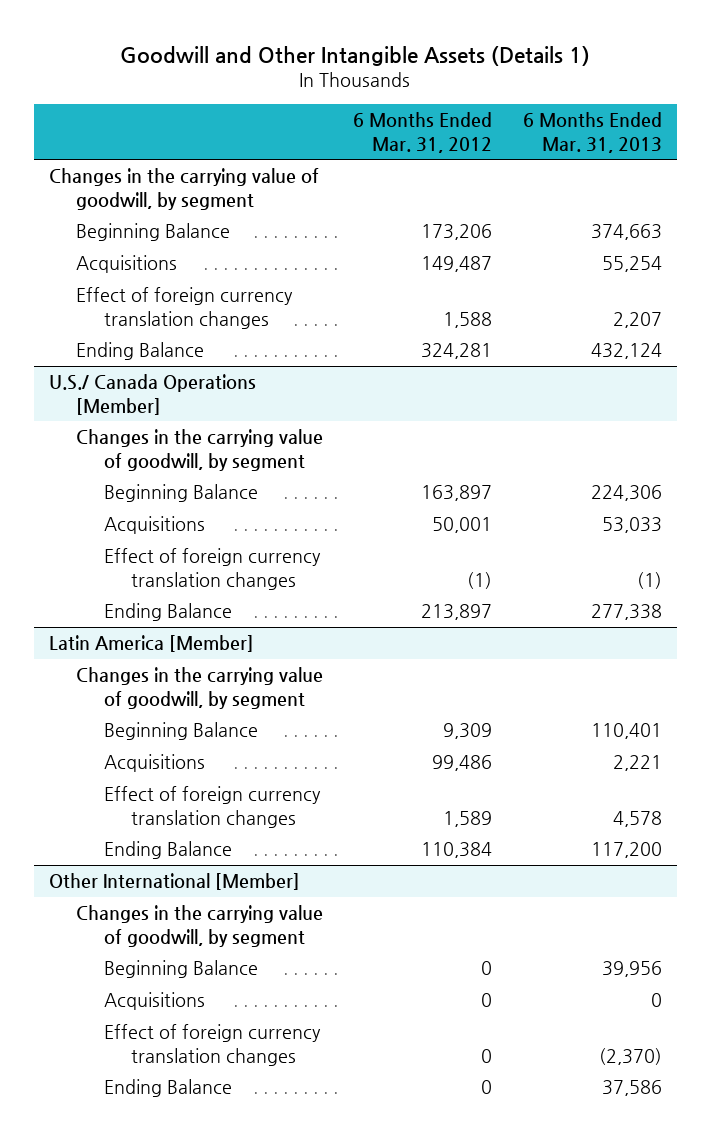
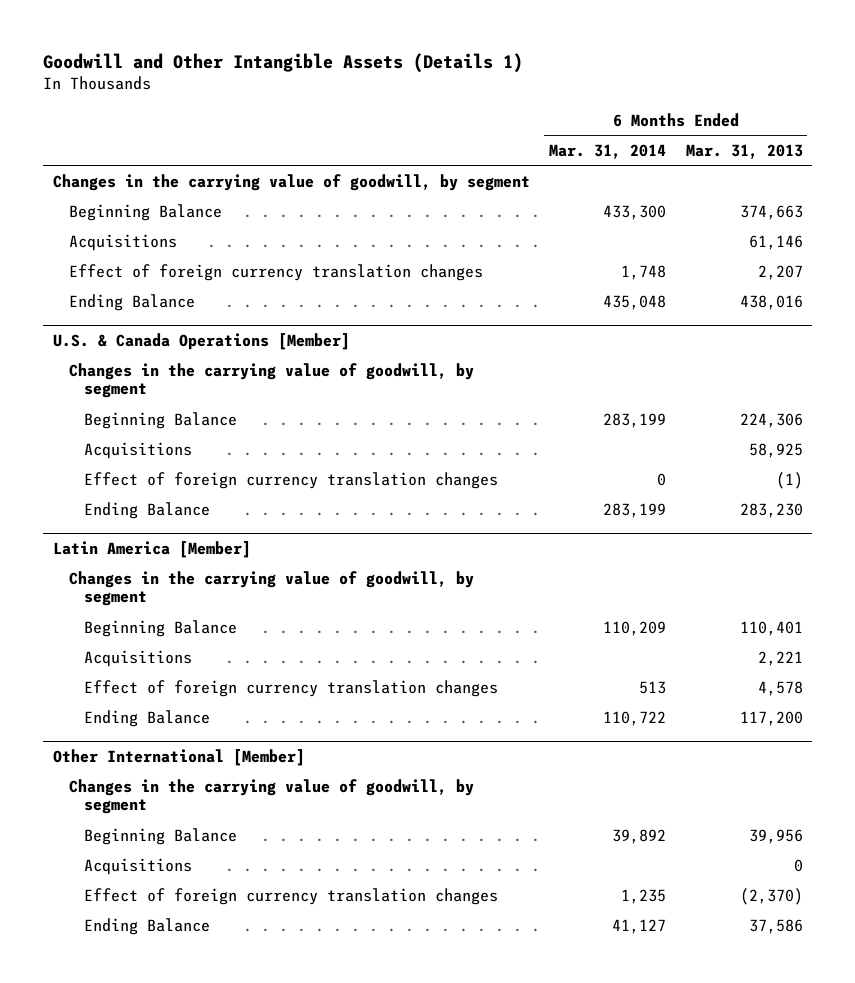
[353,112,493,153] 6 Months Ended Mar. 31, 2012 -> none
none -> [549,143,667,159] Mar. 31, 2014
[601,256,662,273] 55,254 -> [748,234,803,250] 61,146
[590,343,662,360] 432,124 -> [739,294,803,310] 438,016
[48,374,256,415] U.S./ Canada Operations [Member] -> [52,332,350,350] U.S. & Canada Operations [Member]
[601,517,662,534] 53,033 -> [748,442,803,458] 58,925
[590,604,662,621] 277,338 -> [739,502,803,518] 283,230

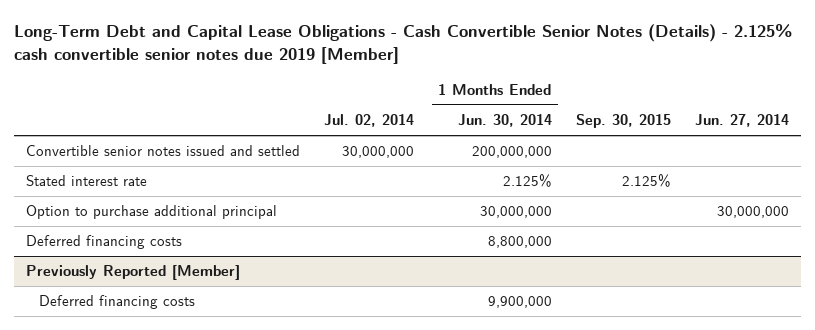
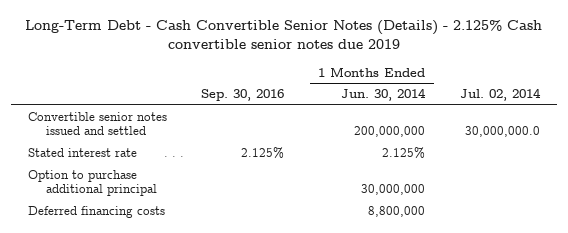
[13,23,793,65] Long-Term Debt and Capital Lease Obligations - Cash Convertible Senior Notes (Details) - 2.125% cash convertible senior notes due 2019 [Member] -> [24,20,542,50] Long-Term Debt - Cash Convertible Senior Notes (Details) - 2.125% Cash convertible senior notes due 2019
[575,114,671,129] Sep. 30, 2015 -> none
[695,114,790,128] Jun. 27, 2014 -> none
none -> [201,89,285,102] Sep. 30, 2016
[342,146,415,159] 30,000,000 -> [464,126,540,138] 30,000,000.0
[26,265,241,281] Previously Reported [Member] -> none
[38,295,195,310] Deferred financing costs -> none

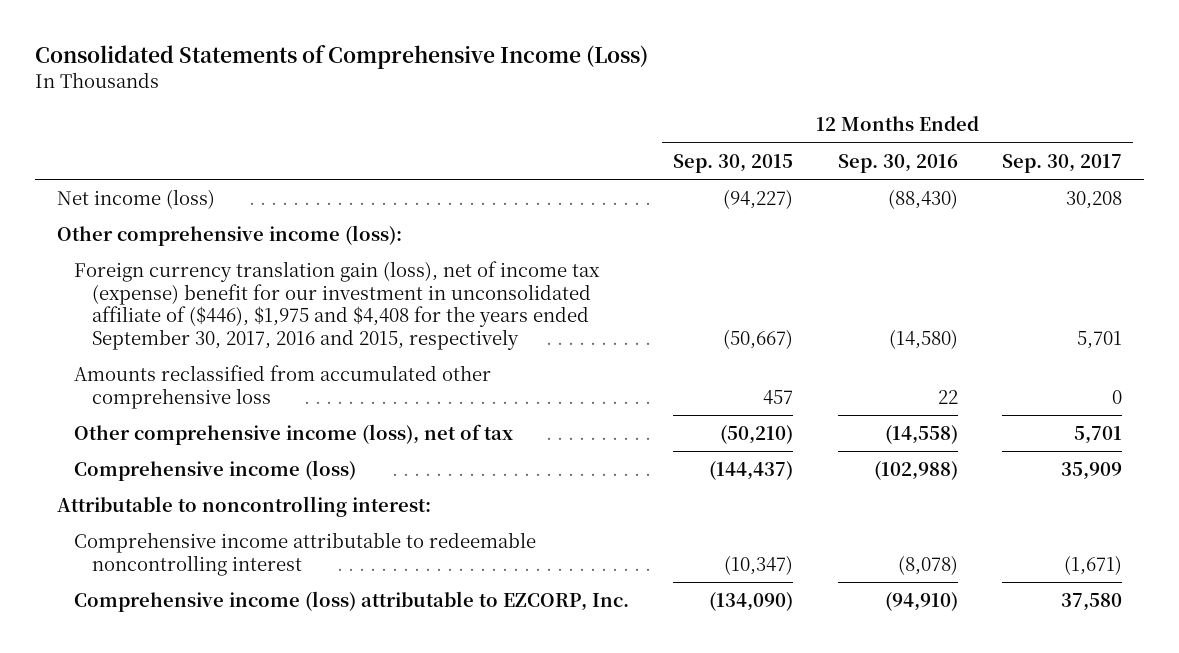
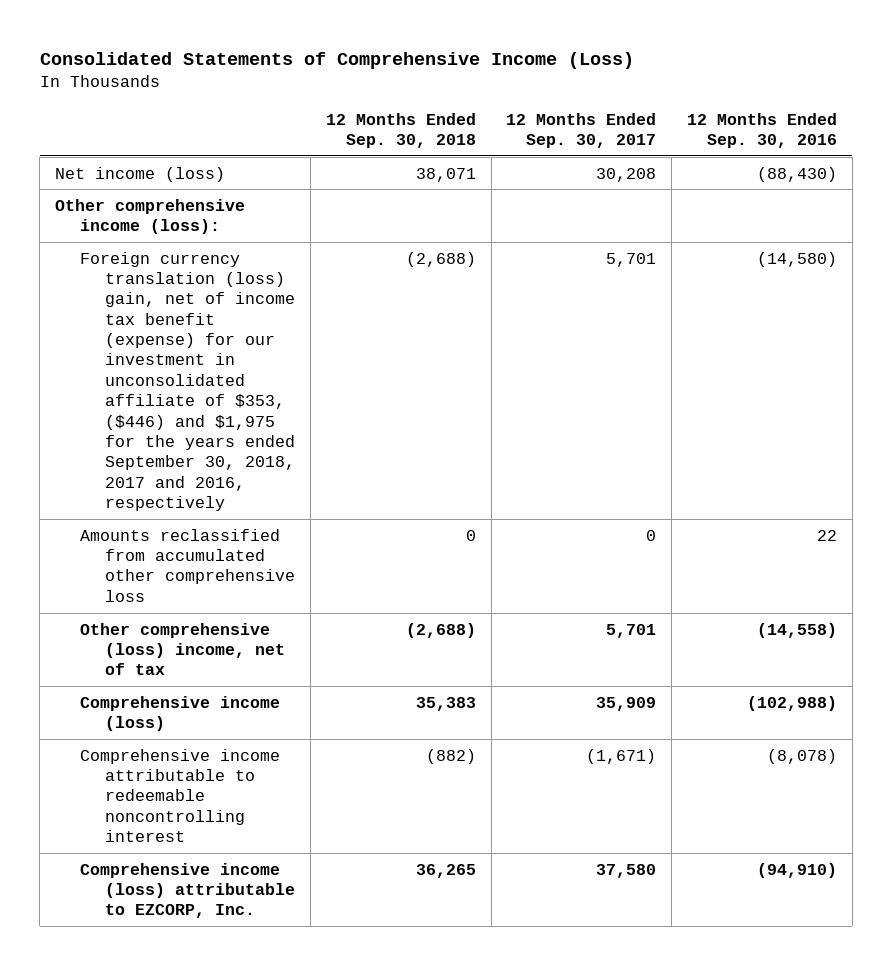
[673,153,794,173] Sep. 30, 2015 -> none
none -> [325,112,476,149] 12 Months Ended Sep. 30, 2018
[74,260,601,350] Foreign currency translation gain (loss), net of income tax (expense) benefit for our investment in unconsolidated affiliate of ($446), $1,975 and $4,408 for the years ended September 30, 2017, 2016 and 2015, respectively -> [80,251,296,512] Foreign currency translation (loss) gain, net of income tax benefit (expense) for our investment in unconsolidated affiliate of $353, ($446) and $1,975 for the years ended September 30, 2018, 2017 and 2016, respectively
[74,423,514,445] Other comprehensive income (loss), net of tax -> [80,622,286,676] Other comprehensive (loss) income, net of tax
[56,495,431,517] Attributable to noncontrolling interest: -> none

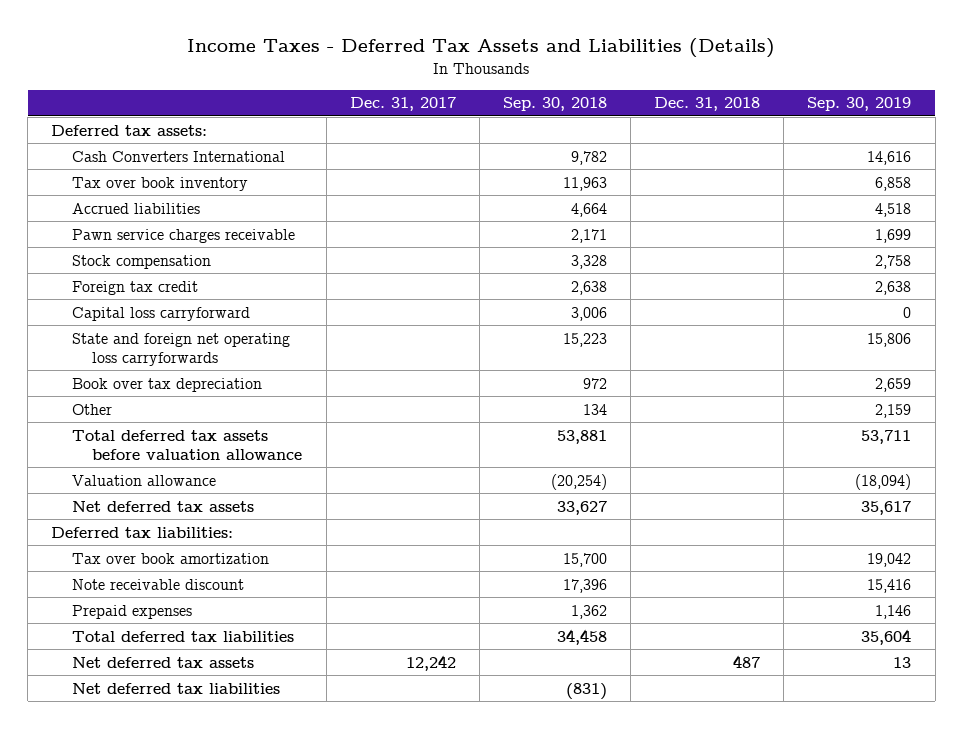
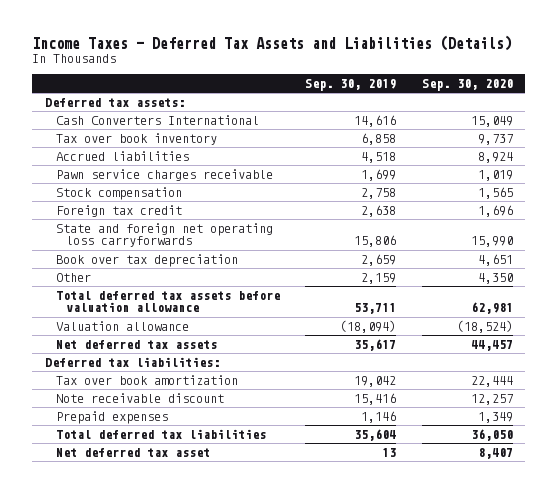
[349,97,456,112] Dec. 31, 2017 -> none
[502,97,607,112] Sep. 30, 2018 -> none
[654,97,761,112] Dec. 31, 2018 -> none
none -> [421,79,513,92] Sep. 30, 2020
[71,306,250,321] Capital loss carryforward -> none
[71,682,280,694] Net deferred tax liabilities -> none
[71,656,254,668] Net deferred tax assets -> [55,448,210,458] Net deferred tax asset

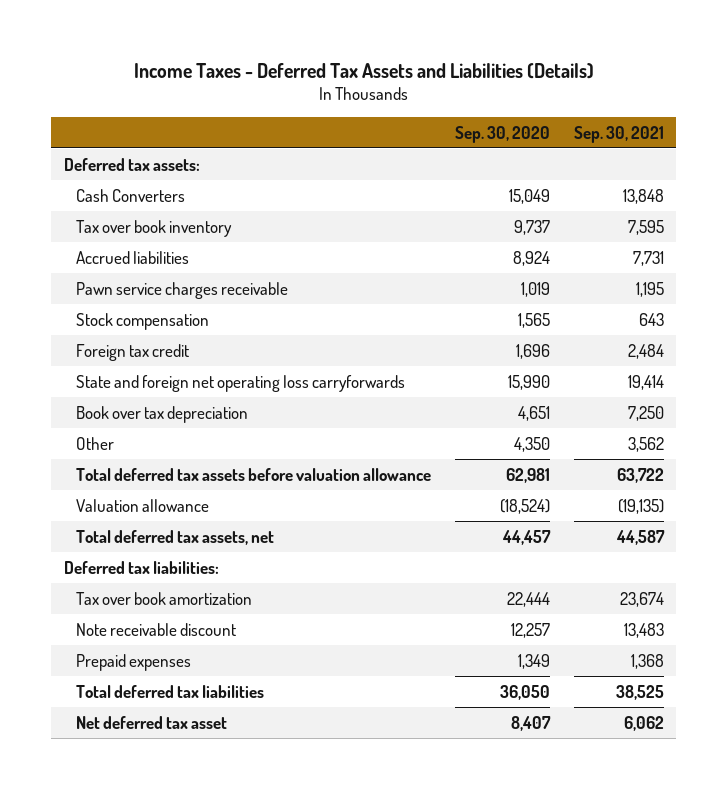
[305,79,397,92] Sep. 30, 2019 -> none
none -> [574,125,665,143] Sep. 30, 2021
[55,115,259,126] Cash Converters International -> [75,188,185,202] Cash Converters
[55,340,217,350] Net deferred tax assets -> [75,529,274,545] Total deferred tax assets, net

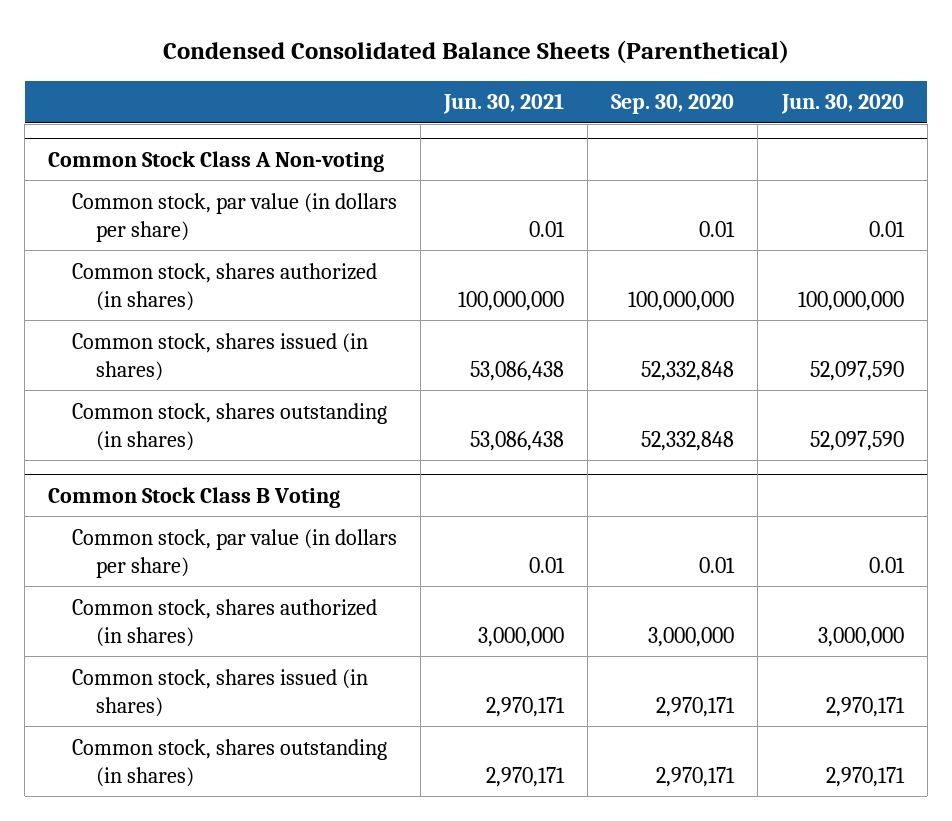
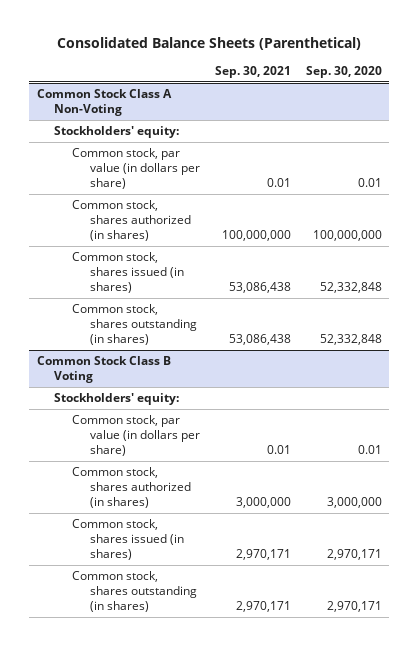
[163,39,790,64] Condensed Consolidated Balance Sheets (Parenthetical) -> [57,36,362,50] Consolidated Balance Sheets (Parenthetical)
[443,93,565,115] Jun. 30, 2021 -> none
[780,94,904,115] Jun. 30, 2020 -> none
none -> [214,65,291,78] Sep. 30, 2021
[48,150,385,172] Common Stock Class A Non-voting -> [36,89,172,117] Common Stock Class A Non-Voting
none -> [54,126,180,139] Stockholders' equity:
none -> [54,393,180,406] Stockholders' equity:

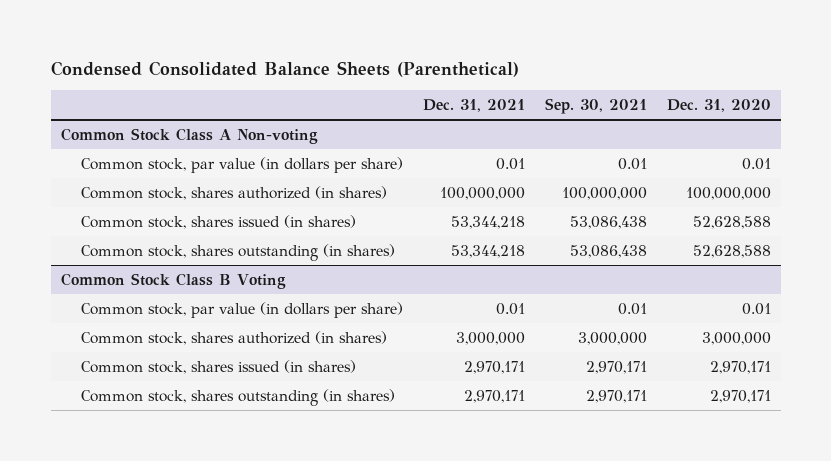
[57,36,362,50] Consolidated Balance Sheets (Parenthetical) -> [50,60,519,77] Condensed Consolidated Balance Sheets (Parenthetical)
[305,65,382,78] Sep. 30, 2020 -> none
none -> [422,98,525,112] Dec. 31, 2021
none -> [666,98,771,112] Dec. 31, 2020
[54,126,180,139] Stockholders' equity: -> none
[36,89,172,117] Common Stock Class A Non-Voting -> [60,127,318,144] Common Stock Class A Non-voting
[54,393,180,406] Stockholders' equity: -> none

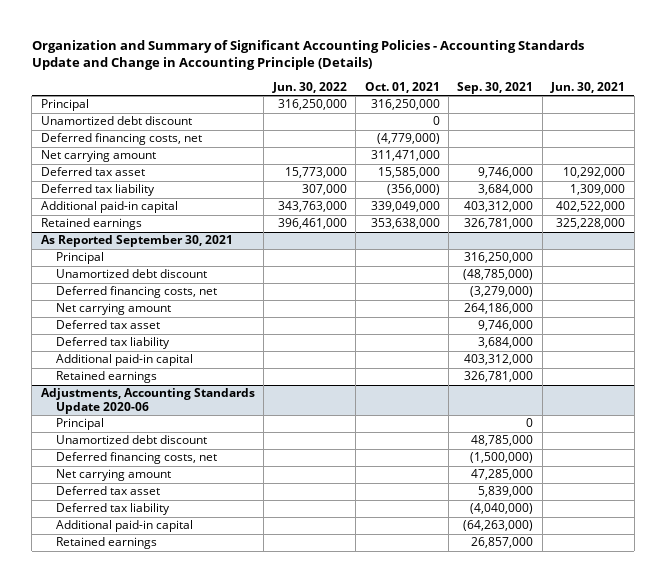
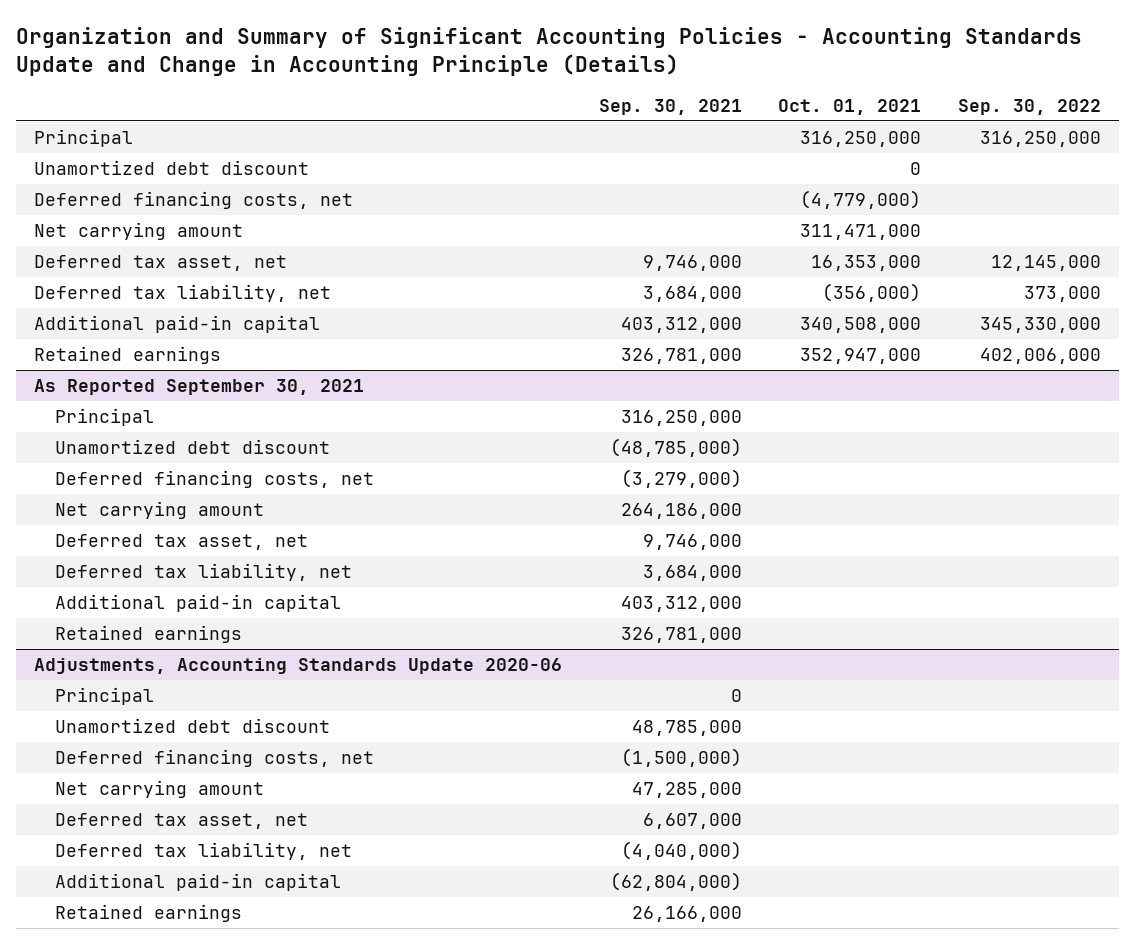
[271,81,347,93] Jun. 30, 2022 -> none
[550,81,626,93] Jun. 30, 2021 -> none
none -> [957,98,1101,115] Sep. 30, 2022
[40,167,145,177] Deferred tax asset -> [34,254,288,271] Deferred tax asset, net
[377,167,440,179] 15,585,000 -> [811,254,922,271] 16,353,000
[40,184,155,197] Deferred tax liability -> [34,283,332,302] Deferred tax liability, net
[370,201,440,213] 339,049,000 -> [800,316,922,333] 340,508,000
[370,218,440,230] 353,638,000 -> [800,347,922,364] 352,947,000
[56,320,161,330] Deferred tax asset -> [54,533,308,550] Deferred tax asset, net
[56,337,171,350] Deferred tax liability -> [54,562,352,581] Deferred tax liability, net
[56,486,161,496] Deferred tax asset -> [54,812,308,829] Deferred tax asset, net
[478,486,534,498] 5,839,000 -> [642,812,742,829] 6,607,000
[56,503,171,516] Deferred tax liability -> [54,841,352,860] Deferred tax liability, net
[463,520,534,532] (64,263,000) -> [609,871,742,891] (62,804,000)
[471,537,534,549] 26,857,000 -> [631,905,742,922] 26,166,000

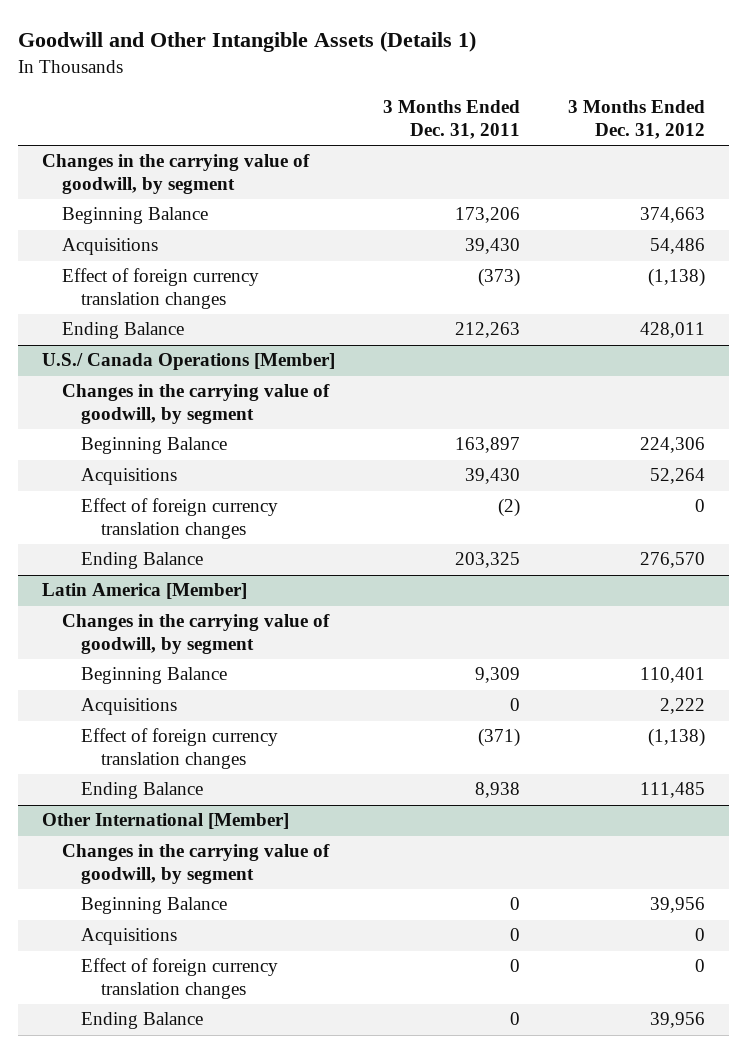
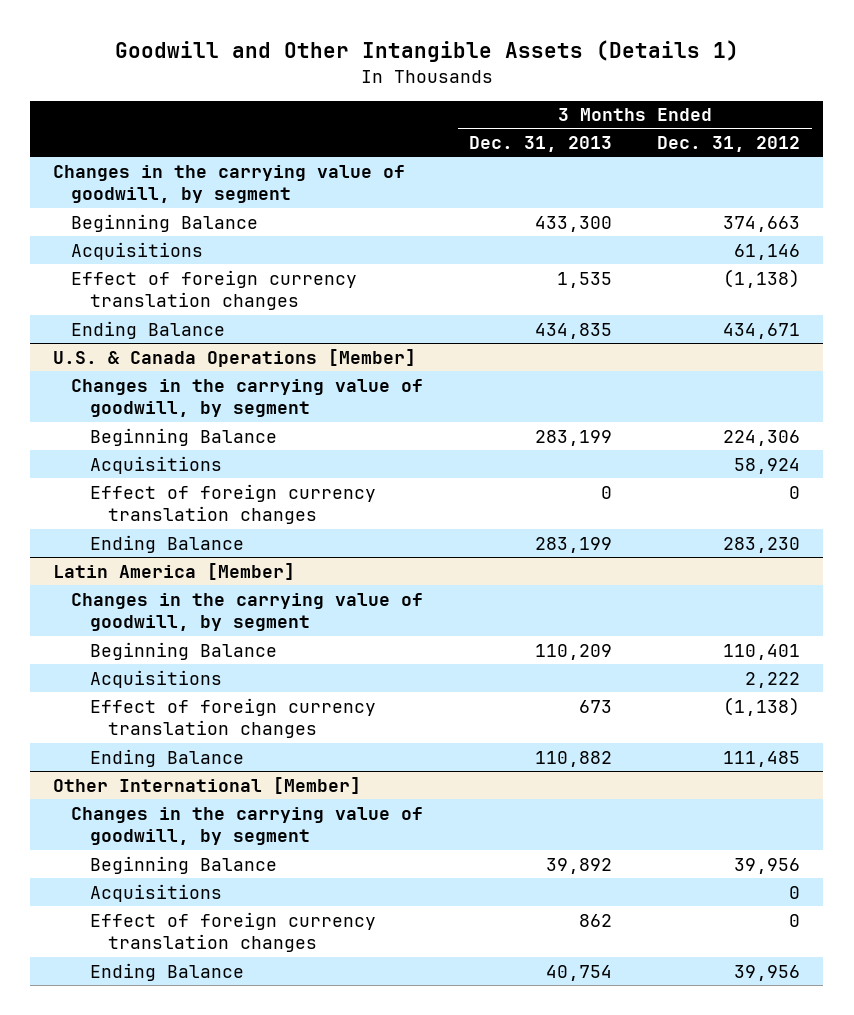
[382,100,520,139] 3 Months Ended Dec. 31, 2011 -> none
none -> [468,136,612,153] Dec. 31, 2013
[649,238,705,255] 54,486 -> [734,243,801,260] 61,146
[639,322,705,339] 428,011 -> [723,322,801,339] 434,671
[41,353,335,371] U.S./ Canada Operations [Member] -> [53,348,417,367] U.S. & Canada Operations [Member]
[649,468,705,485] 52,264 -> [734,457,801,474] 58,924
[639,552,705,569] 276,570 -> [723,536,801,553] 283,230

